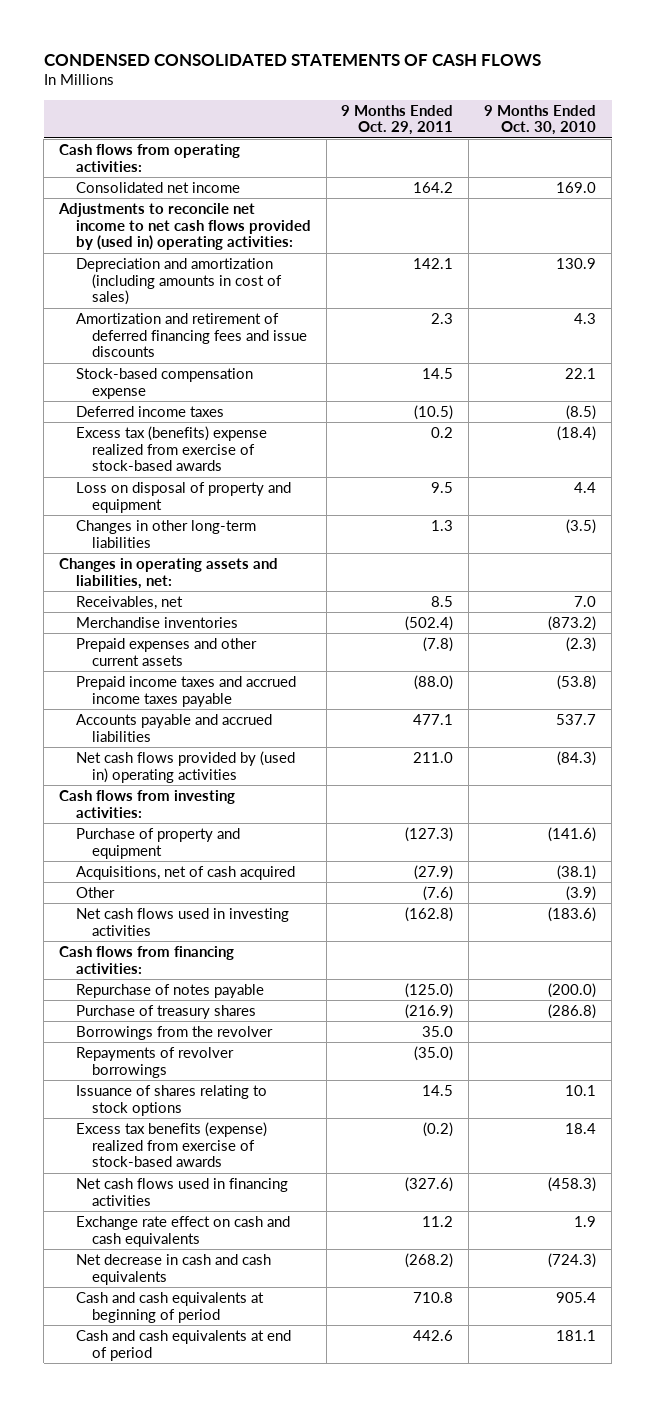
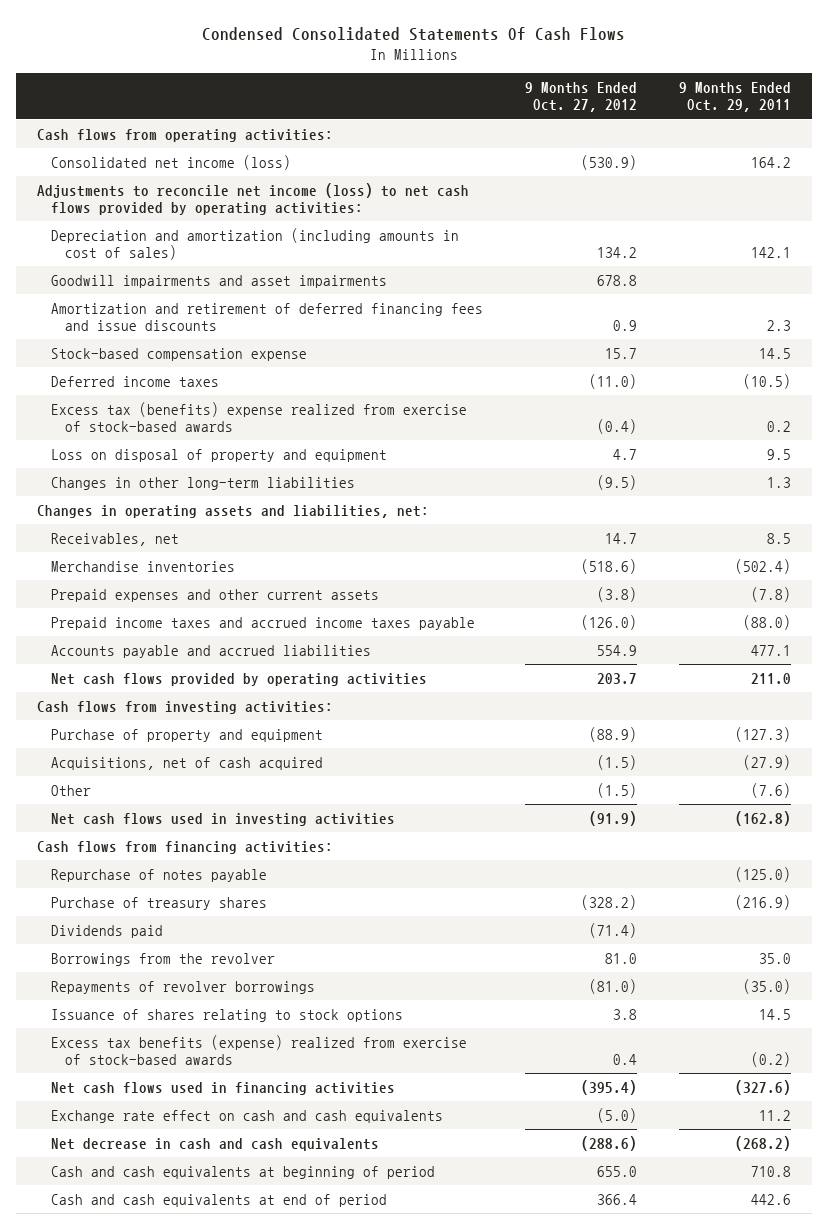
[43,53,541,66] CONDENSED CONSOLIDATED STATEMENTS OF CASH FLOWS -> [202,26,626,41] Condensed Consolidated Statements Of Cash Flows
[484,104,597,136] 9 Months Ended Oct. 30, 2010 -> none
none -> [524,82,637,113] 9 Months Ended Oct. 27, 2012
[75,181,240,193] Consolidated net income -> [50,154,291,170] Consolidated net income (loss)
[58,202,311,251] Adjustments to reconcile net income to net cash flows provided by (used in) operating activities: -> [37,182,470,215] Adjustments to reconcile net income (loss) to net cash flows provided by operating activities:
none -> [50,274,387,288] Goodwill impairments and asset impairments
[75,750,295,783] Net cash flows provided by (used in) operating activities -> [50,672,427,686] Net cash flows provided by operating activities
none -> [50,924,163,938] Dividends paid

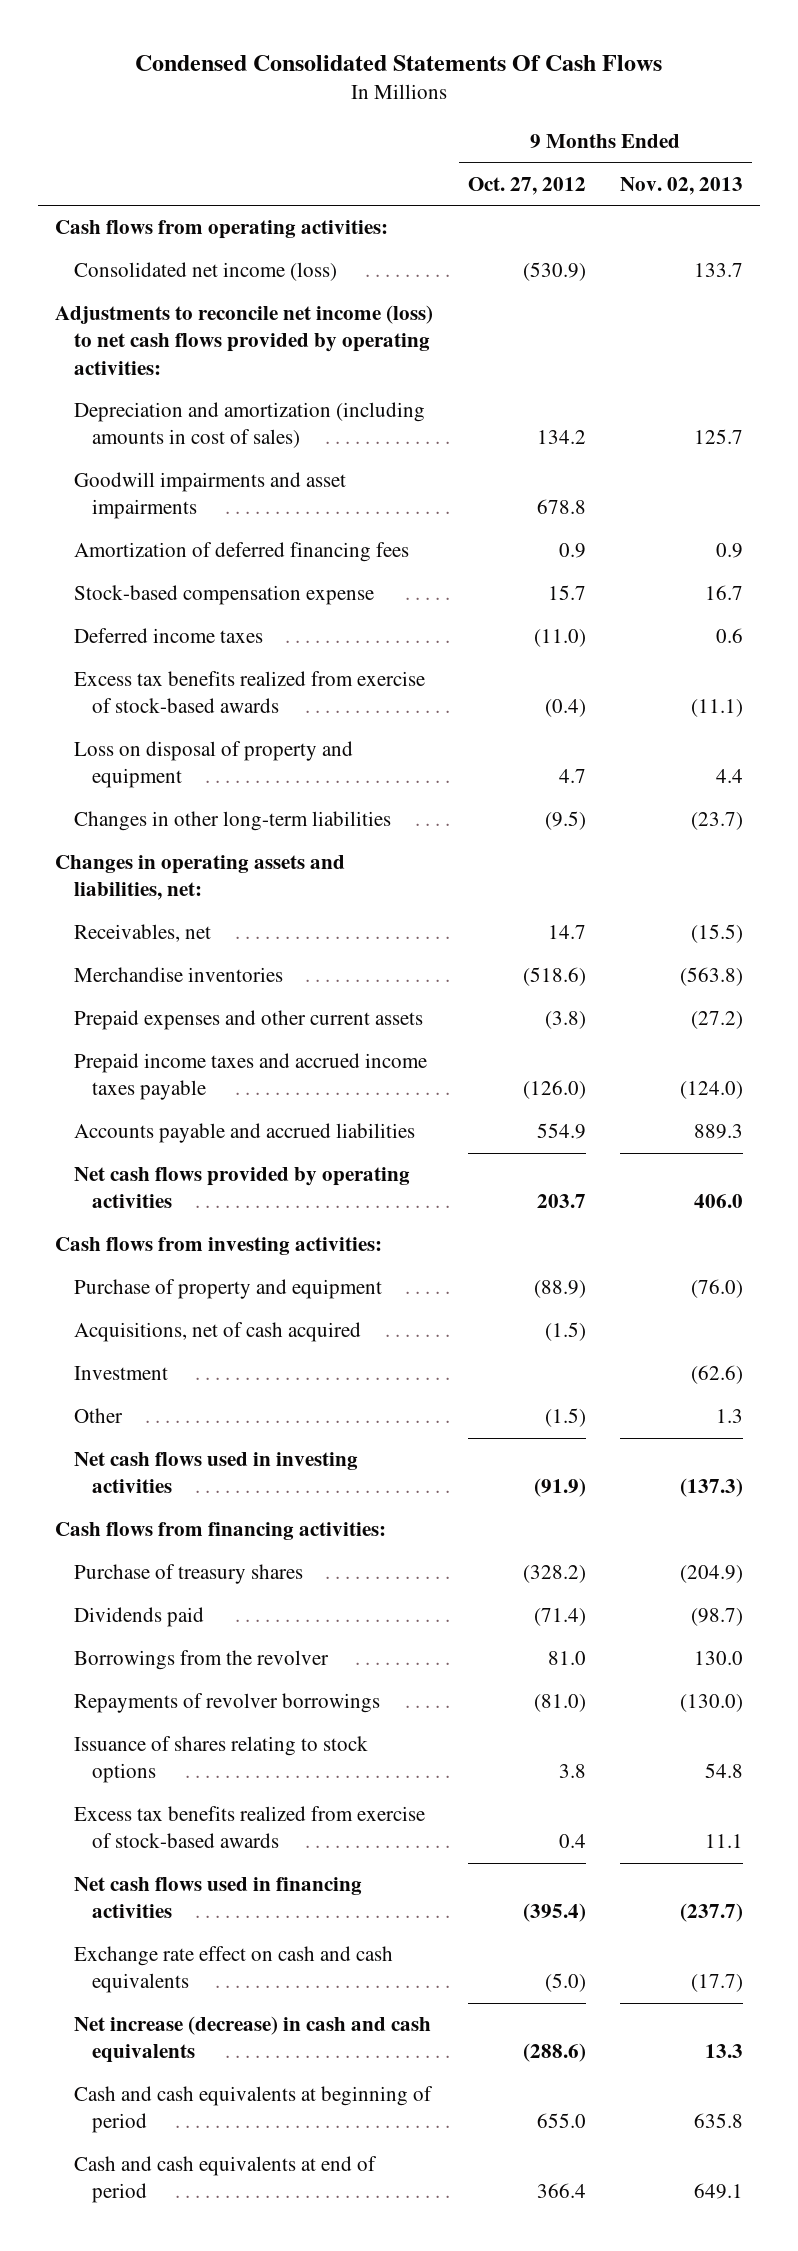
[679,82,792,113] 9 Months Ended Oct. 29, 2011 -> none
none -> [619,176,743,195] Nov. 02, 2013
[50,302,483,331] Amortization and retirement of deferred financing fees and issue discounts -> [73,542,409,563] Amortization of deferred financing fees
[50,401,467,432] Excess tax (benefits) expense realized from exercise of stock-based awards -> [73,671,425,714] Excess tax benefits realized from exercise of stock-based awards
none -> [73,1366,168,1381] Investment
[50,868,267,882] Repurchase of notes payable -> none
[50,1034,467,1065] Excess tax benefits (expense) realized from exercise of stock-based awards -> [73,1806,425,1849] Excess tax benefits realized from exercise of stock-based awards
[50,1137,379,1151] Net decrease in cash and cash equivalents -> [73,2016,431,2064] Net increase (decrease) in cash and cash equivalents

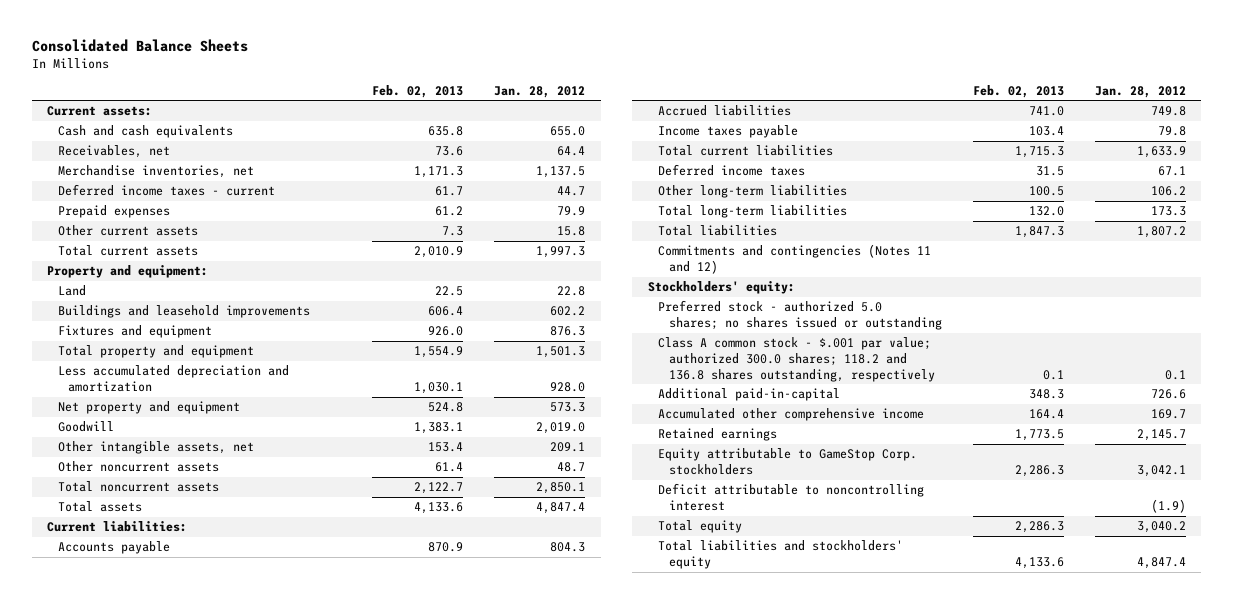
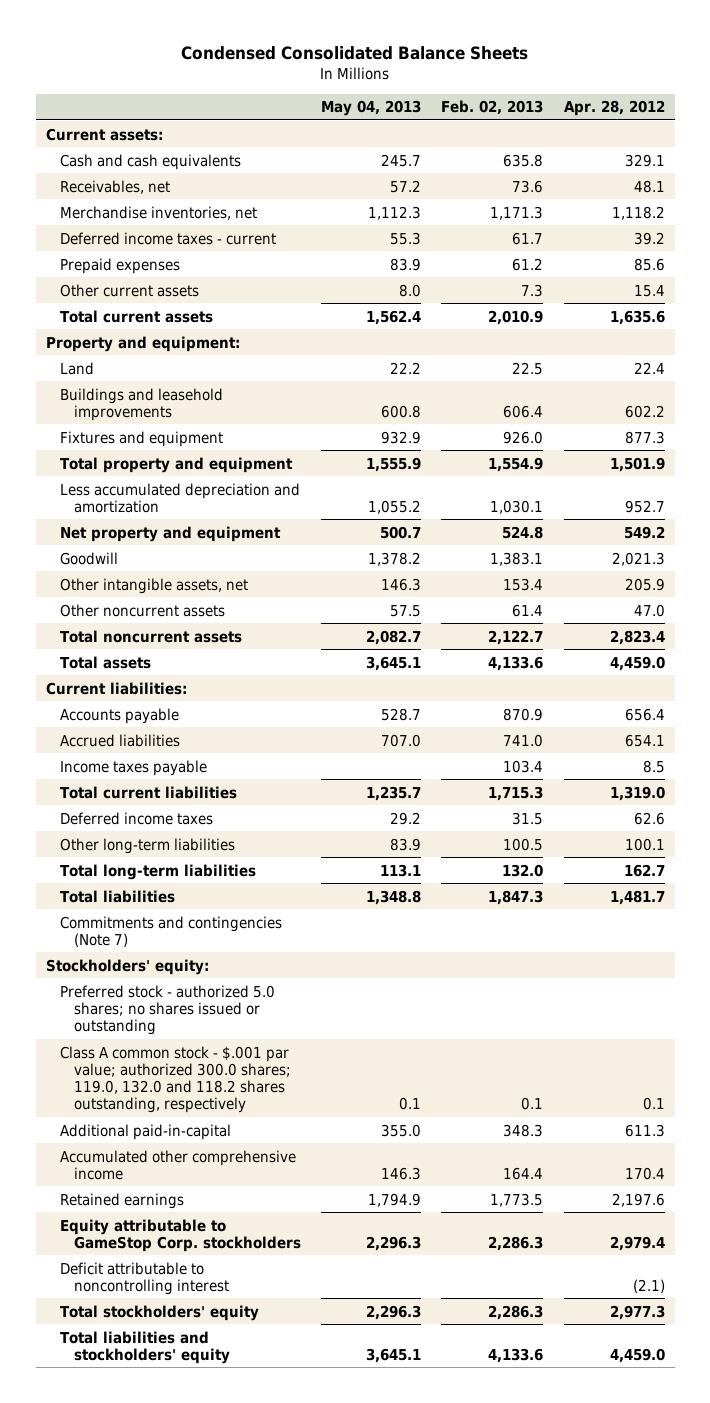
[31,39,248,53] Consolidated Balance Sheets -> [181,45,529,60] Condensed Consolidated Balance Sheets
[494,85,586,98] Jan. 28, 2012 -> none
none -> [320,100,421,117] May 04, 2013
none -> [563,100,665,117] Apr. 28, 2012
[658,244,932,275] Commitments and contingencies (Notes 11 and 12) -> [59,915,282,947] Commitments and contingencies (Note 7)
[658,337,935,382] Class A common stock - $.001 par value; authorized 300.0 shares; 118.2 and 136.8 shares outstanding, respectively -> [59,1045,291,1114] Class A common stock - $.001 par value; authorized 300.0 shares; 119.0, 132.0 and 118.2 shares outstanding, respectively
[658,520,743,534] Total equity -> [59,1304,259,1321] Total stockholders' equity

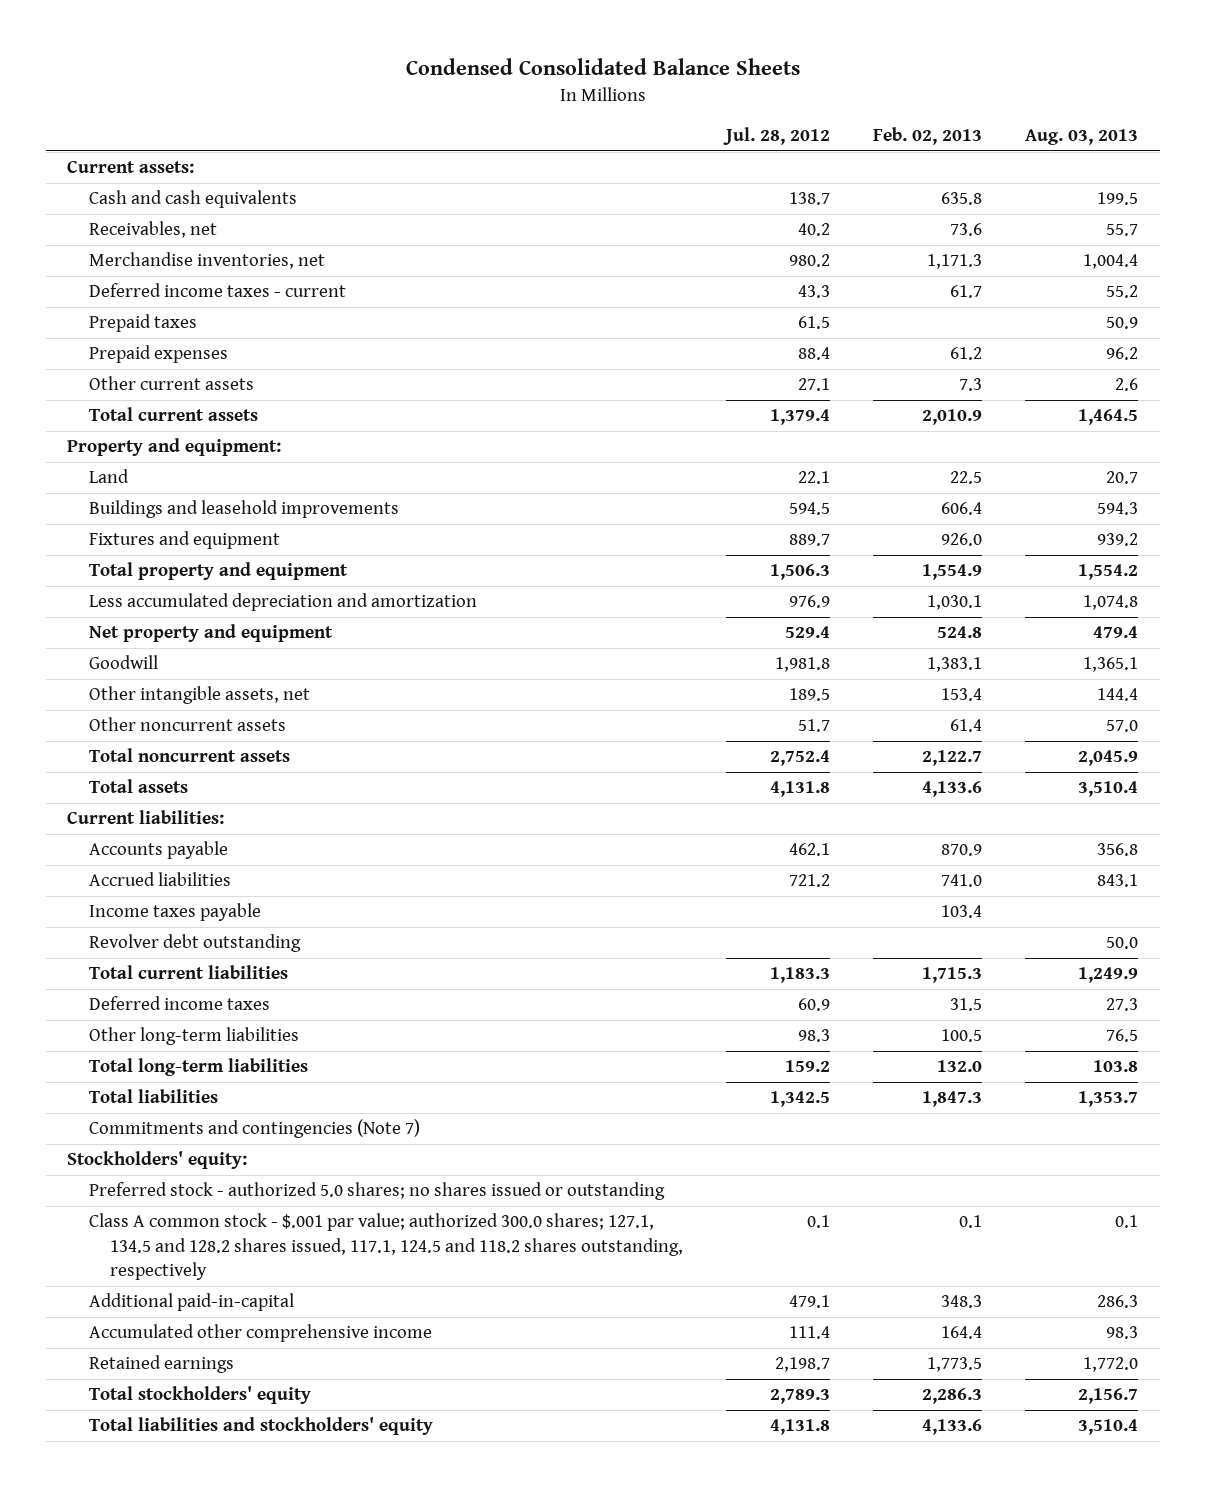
[320,100,421,117] May 04, 2013 -> none
[563,100,665,117] Apr. 28, 2012 -> none
none -> [723,127,831,146] Jul. 28, 2012
none -> [1025,129,1139,146] Aug. 03, 2013
none -> [88,314,197,333] Prepaid taxes
none -> [88,934,301,953] Revolver debt outstanding
[59,1045,291,1114] Class A common stock - $.001 par value; authorized 300.0 shares; 119.0, 132.0 and 118.2 shares outstanding, respectively -> [88,1213,684,1281] Class A common stock - $.001 par value; authorized 300.0 shares; 127.1, 134.5 and 128.2 shares issued, 117.1, 124.5 and 118.2 shares outstanding, respectively
[59,1218,301,1252] Equity attributable to GameStop Corp. stockholders -> none
[59,1261,229,1295] Deficit attributable to noncontrolling interest -> none

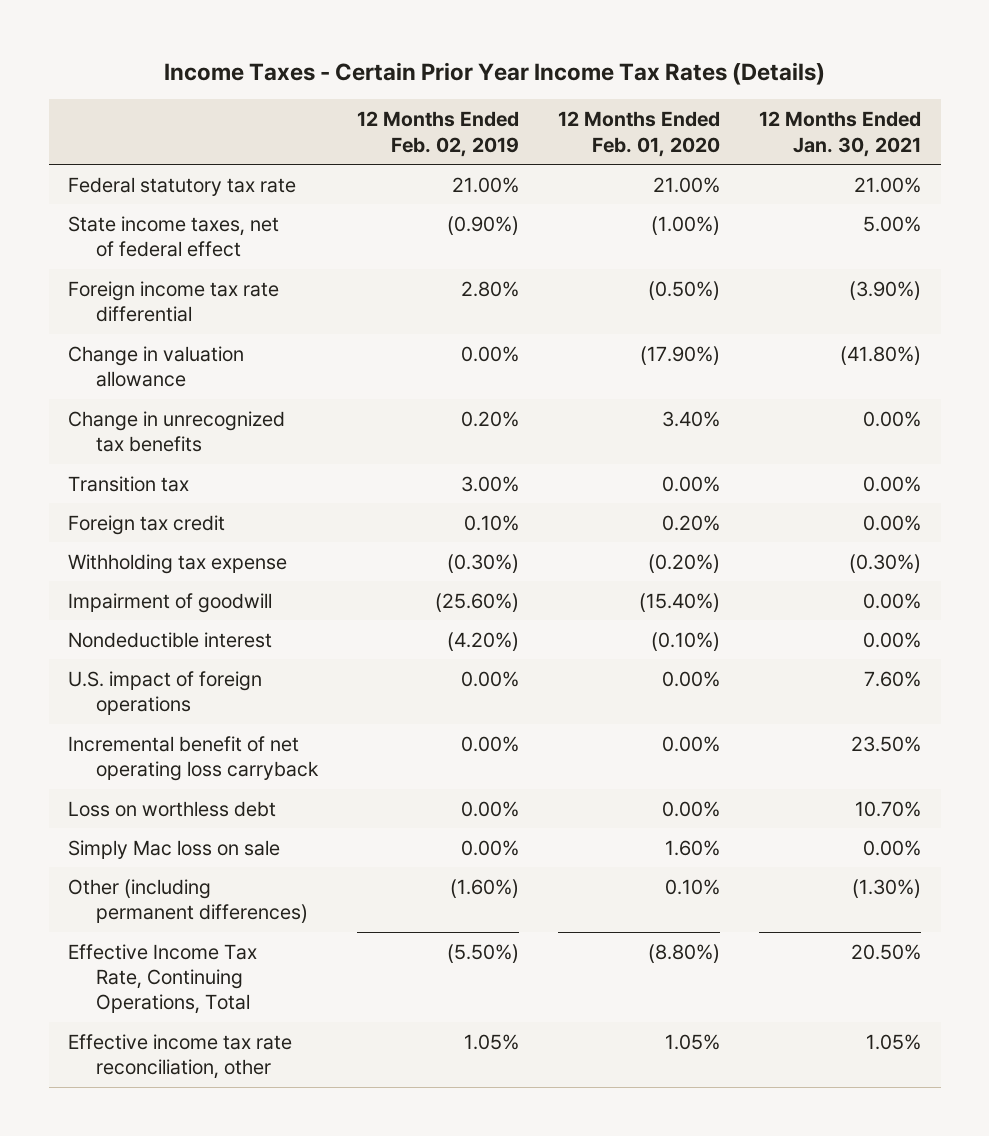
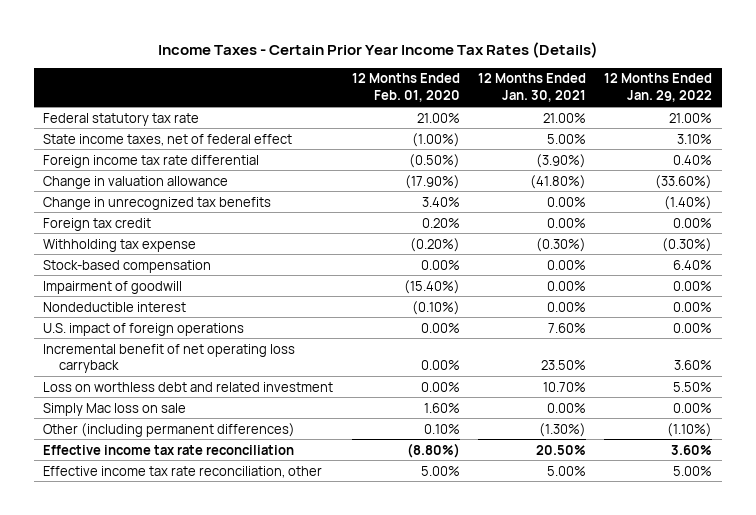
[356,111,519,157] 12 Months Ended Feb. 02, 2019 -> none
none -> [604,73,713,103] 12 Months Ended Jan. 29, 2022
[68,475,190,492] Transition tax -> none
none -> [43,259,212,273] Stock-based compensation
[68,800,277,817] Loss on worthless debt -> [43,381,334,392] Loss on worthless debt and related investment
[68,943,258,1015] Effective Income Tax Rate, Continuing Operations, Total -> [43,444,295,455] Effective income tax rate reconciliation
[665,1033,721,1050] 1.05% -> [420,465,460,476] 5.00%
[866,1033,922,1050] 1.05% -> [547,465,587,476] 5.00%

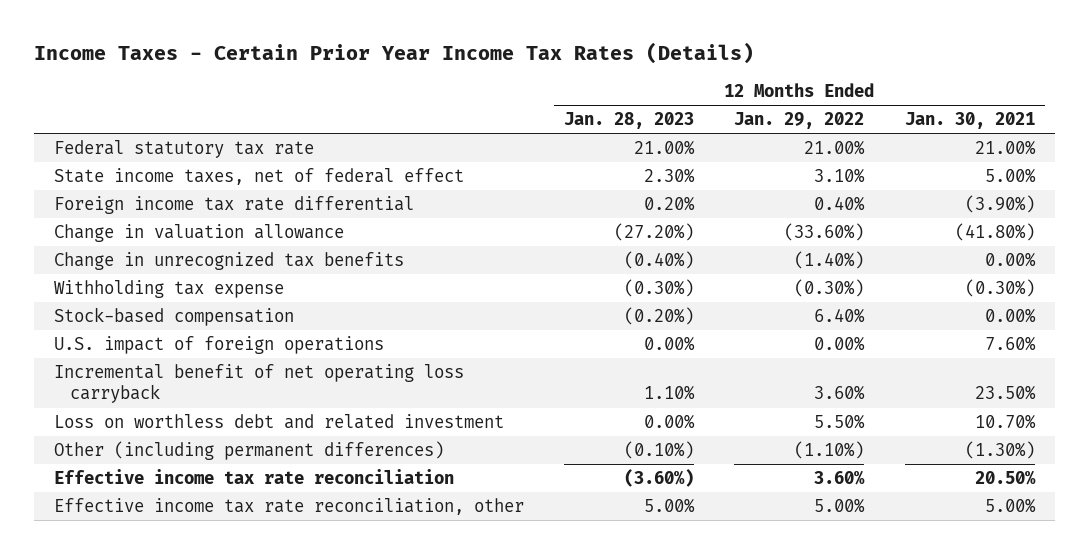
[351,73,460,103] 12 Months Ended Feb. 01, 2020 -> none
none -> [564,112,695,130] Jan. 28, 2023
[43,217,152,231] Foreign tax credit -> none
[43,280,183,294] Impairment of goodwill -> none
[43,301,187,312] Nondeductible interest -> none
[43,402,187,416] Simply Mac loss on sale -> none

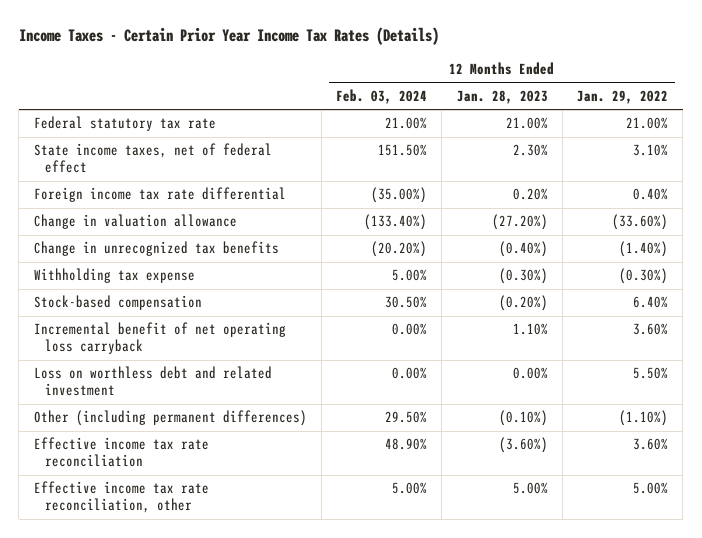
[904,112,1035,130] Jan. 30, 2021 -> none
none -> [336,88,428,104] Feb. 03, 2024
[53,336,384,355] U.S. impact of foreign operations -> none

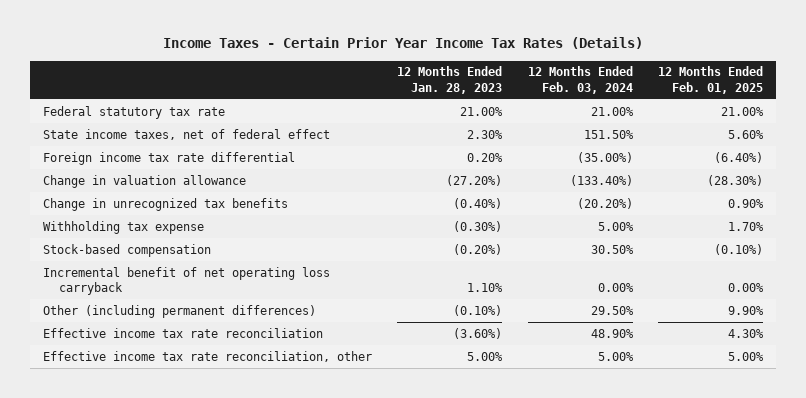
[576,89,668,104] Jan. 29, 2022 -> none
none -> [658,66,764,94] 12 Months Ended Feb. 01, 2025
[33,366,272,397] Loss on worthless debt and related investment -> none

